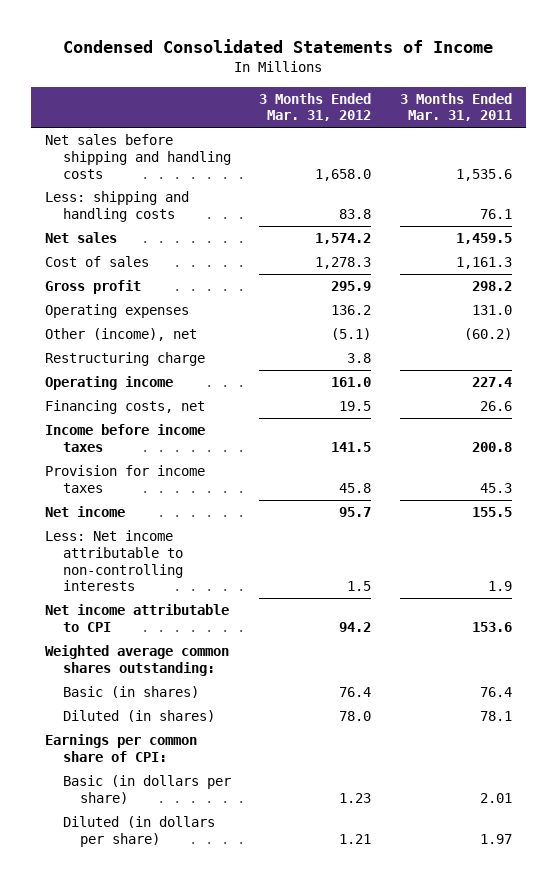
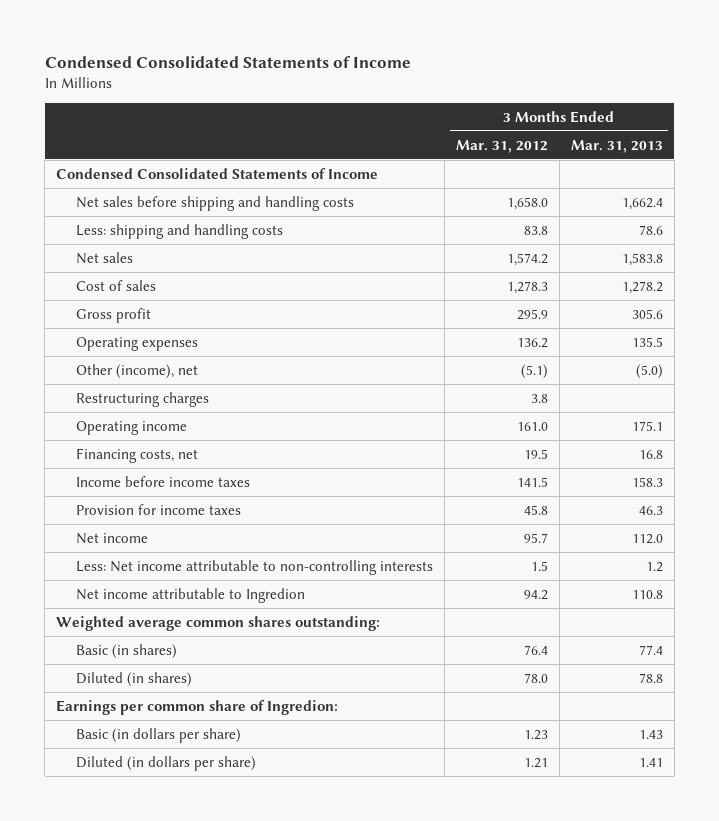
[399,92,512,122] 3 Months Ended Mar. 31, 2011 -> none
none -> [570,139,663,153] Mar. 31, 2013
none -> [55,167,378,179] Condensed Consolidated Statements of Income
[45,352,206,367] Restructuring charge -> none
none -> [76,391,210,407] Restructuring charges
[45,604,230,632] Net income attributable to CPI -> [76,587,306,603] Net income attributable to Ingredion
[45,734,198,762] Earnings per common share of CPI: -> [55,699,338,715] Earnings per common share of Ingredion:

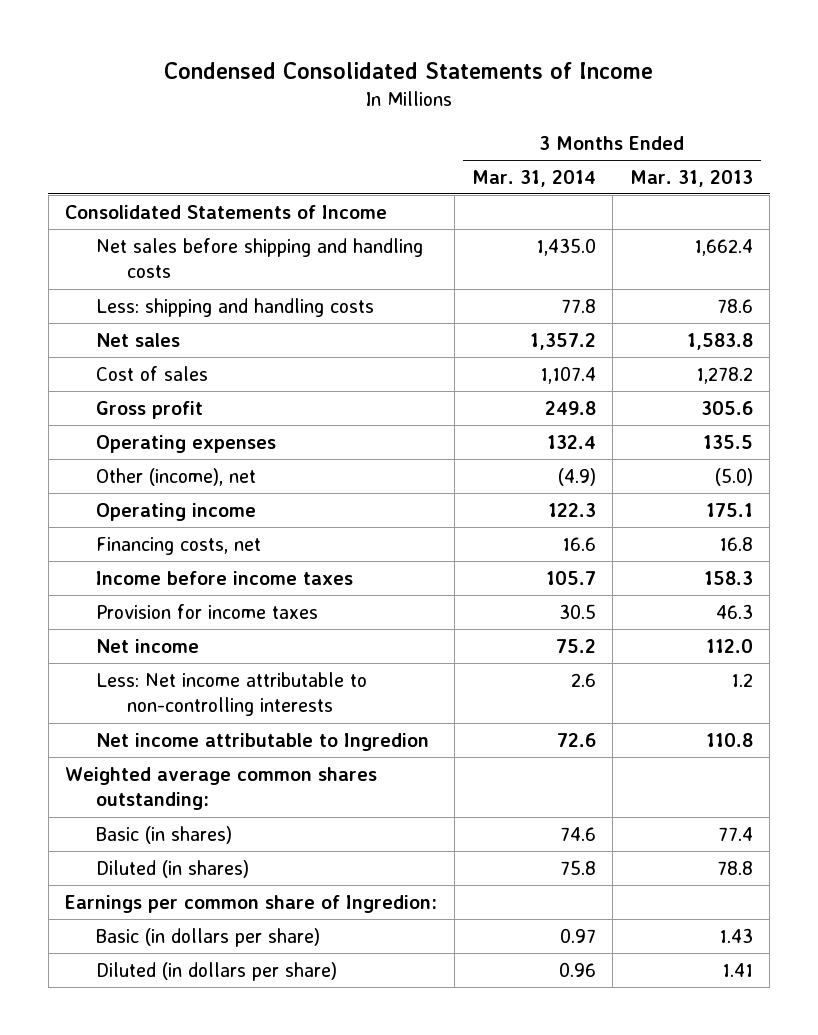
[456,139,549,153] Mar. 31, 2012 -> none
none -> [471,169,596,187] Mar. 31, 2014
[55,167,378,179] Condensed Consolidated Statements of Income -> [65,204,388,219] Consolidated Statements of Income
[76,391,210,407] Restructuring charges -> none

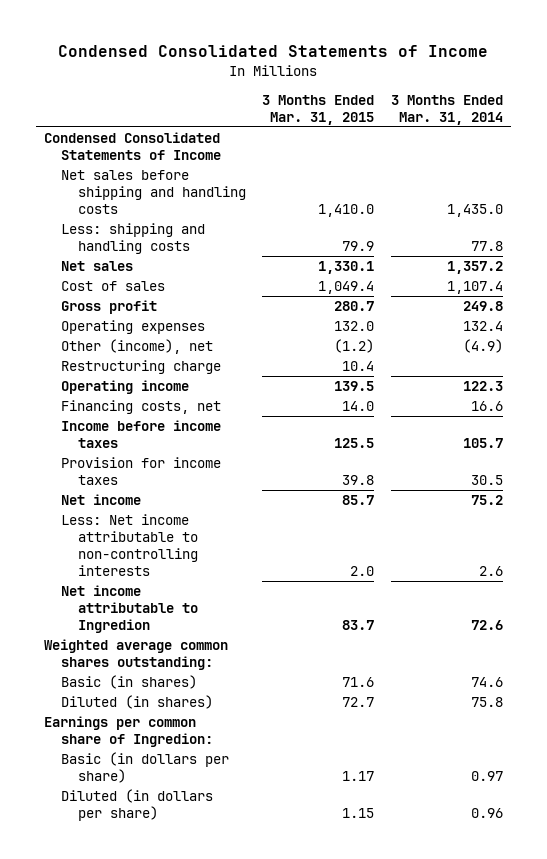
[629,169,753,187] Mar. 31, 2013 -> none
none -> [262,94,375,125] 3 Months Ended Mar. 31, 2015
[65,204,388,219] Consolidated Statements of Income -> [43,132,221,161] Condensed Consolidated Statements of Income
none -> [60,360,221,375] Restructuring charge

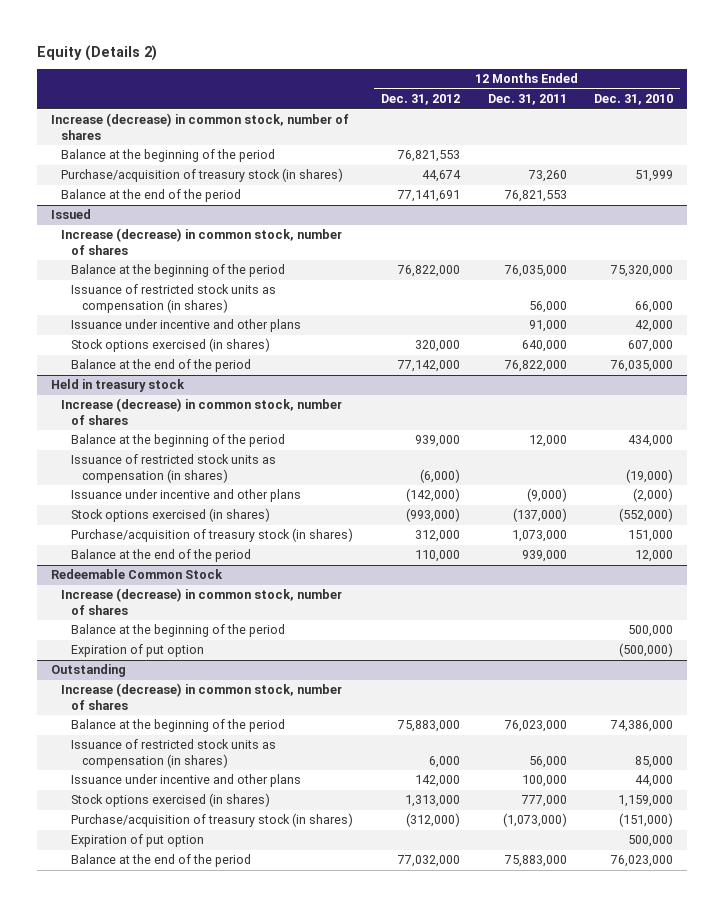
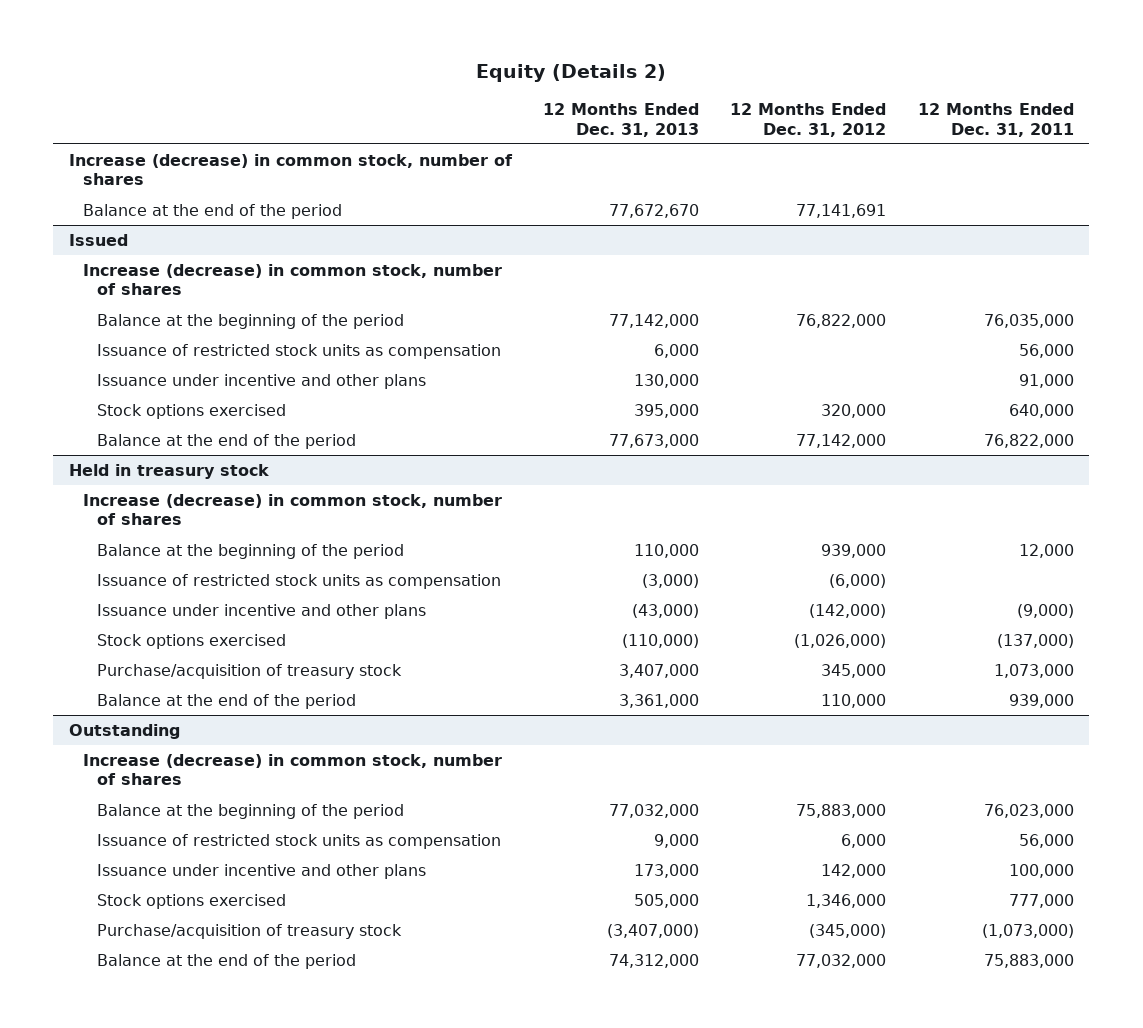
[594,94,674,106] Dec. 31, 2010 -> none
none -> [543,102,700,137] 12 Months Ended Dec. 31, 2013
[61,168,344,183] Purchase/acquisition of treasury stock (in shares) -> none
[61,189,242,203] Balance at the end of the period -> none
[61,149,276,163] Balance at the beginning of the period -> [83,203,343,219] Balance at the end of the period
[396,150,460,163] 76,821,553 -> [796,203,887,218] 77,141,691
[71,284,277,313] Issuance of restricted stock units as compensation (in shares) -> [97,343,502,359] Issuance of restricted stock units as compensation
[71,338,271,353] Stock options exercised (in shares) -> [97,403,287,419] Stock options exercised
[71,454,277,483] Issuance of restricted stock units as compensation (in shares) -> [97,573,502,589] Issuance of restricted stock units as compensation
[71,508,271,523] Stock options exercised (in shares) -> [97,633,287,649] Stock options exercised
[405,508,460,523] (993,000) -> [794,633,887,648] (1,026,000)
[71,528,354,543] Purchase/acquisition of treasury stock (in shares) -> [97,663,403,679] Purchase/acquisition of treasury stock
[414,530,460,543] 312,000 -> [821,663,887,678] 345,000
[50,569,223,580] Redeemable Common Stock -> none
[61,588,343,615] Increase (decrease) in common stock, number of shares -> none
[71,624,286,638] Balance at the beginning of the period -> none
[71,644,205,658] Expiration of put option -> none
[71,739,277,768] Issuance of restricted stock units as compensation (in shares) -> [97,833,502,849] Issuance of restricted stock units as compensation
[71,834,205,848] Expiration of put option -> none
[71,793,271,808] Stock options exercised (in shares) -> [97,893,287,909] Stock options exercised
[404,795,460,808] 1,313,000 -> [806,893,887,908] 1,346,000
[71,813,354,828] Purchase/acquisition of treasury stock (in shares) -> [97,923,403,939] Purchase/acquisition of treasury stock
[405,813,460,828] (312,000) -> [809,923,887,938] (345,000)

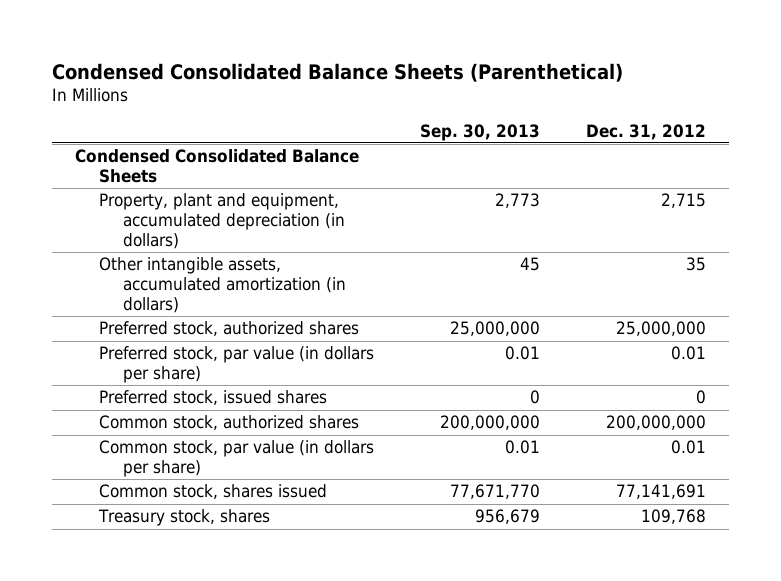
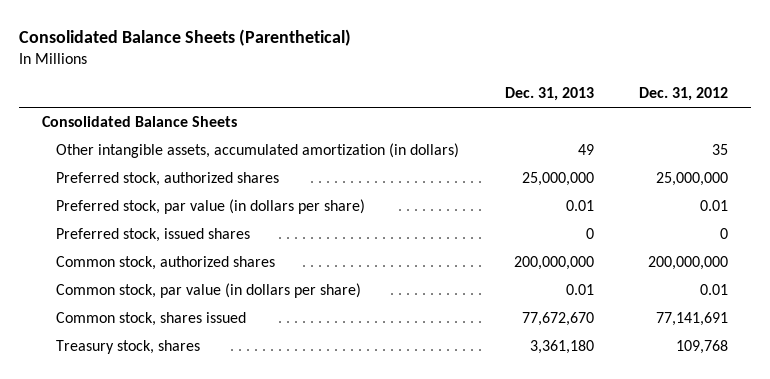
[52,62,624,82] Condensed Consolidated Balance Sheets (Parenthetical) -> [19,28,352,46] Consolidated Balance Sheets (Parenthetical)
[419,123,540,141] Sep. 30, 2013 -> none
none -> [504,87,594,102] Dec. 31, 2013
[99,193,345,249] Property, plant and equipment, accumulated depreciation (in dollars) -> none
[75,149,360,184] Condensed Consolidated Balance Sheets -> [41,116,237,128] Consolidated Balance Sheets

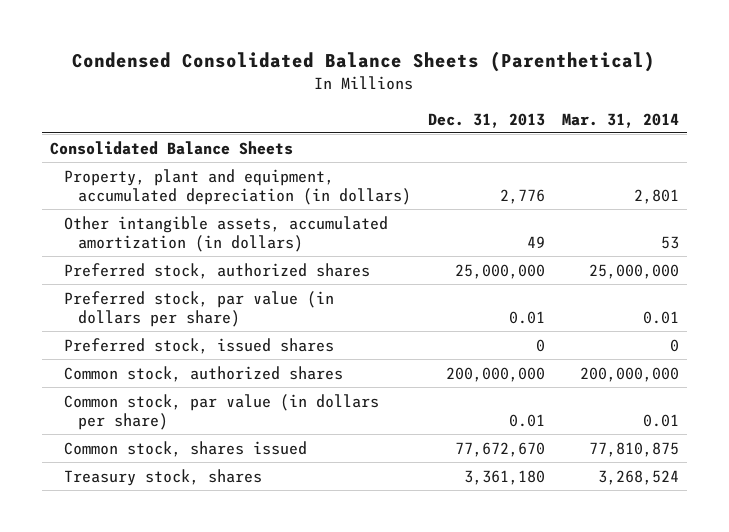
[19,28,352,46] Consolidated Balance Sheets (Parenthetical) -> [72,51,656,73] Condensed Consolidated Balance Sheets (Parenthetical)
[639,87,729,102] Dec. 31, 2012 -> none
none -> [561,112,679,128] Mar. 31, 2014
none -> [64,168,412,206] Property, plant and equipment, accumulated depreciation (in dollars)

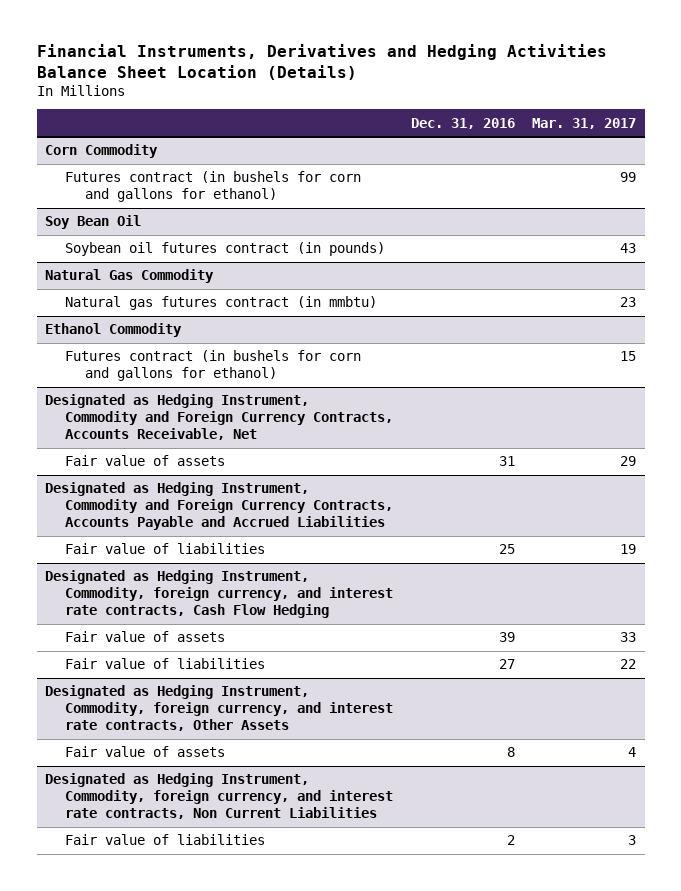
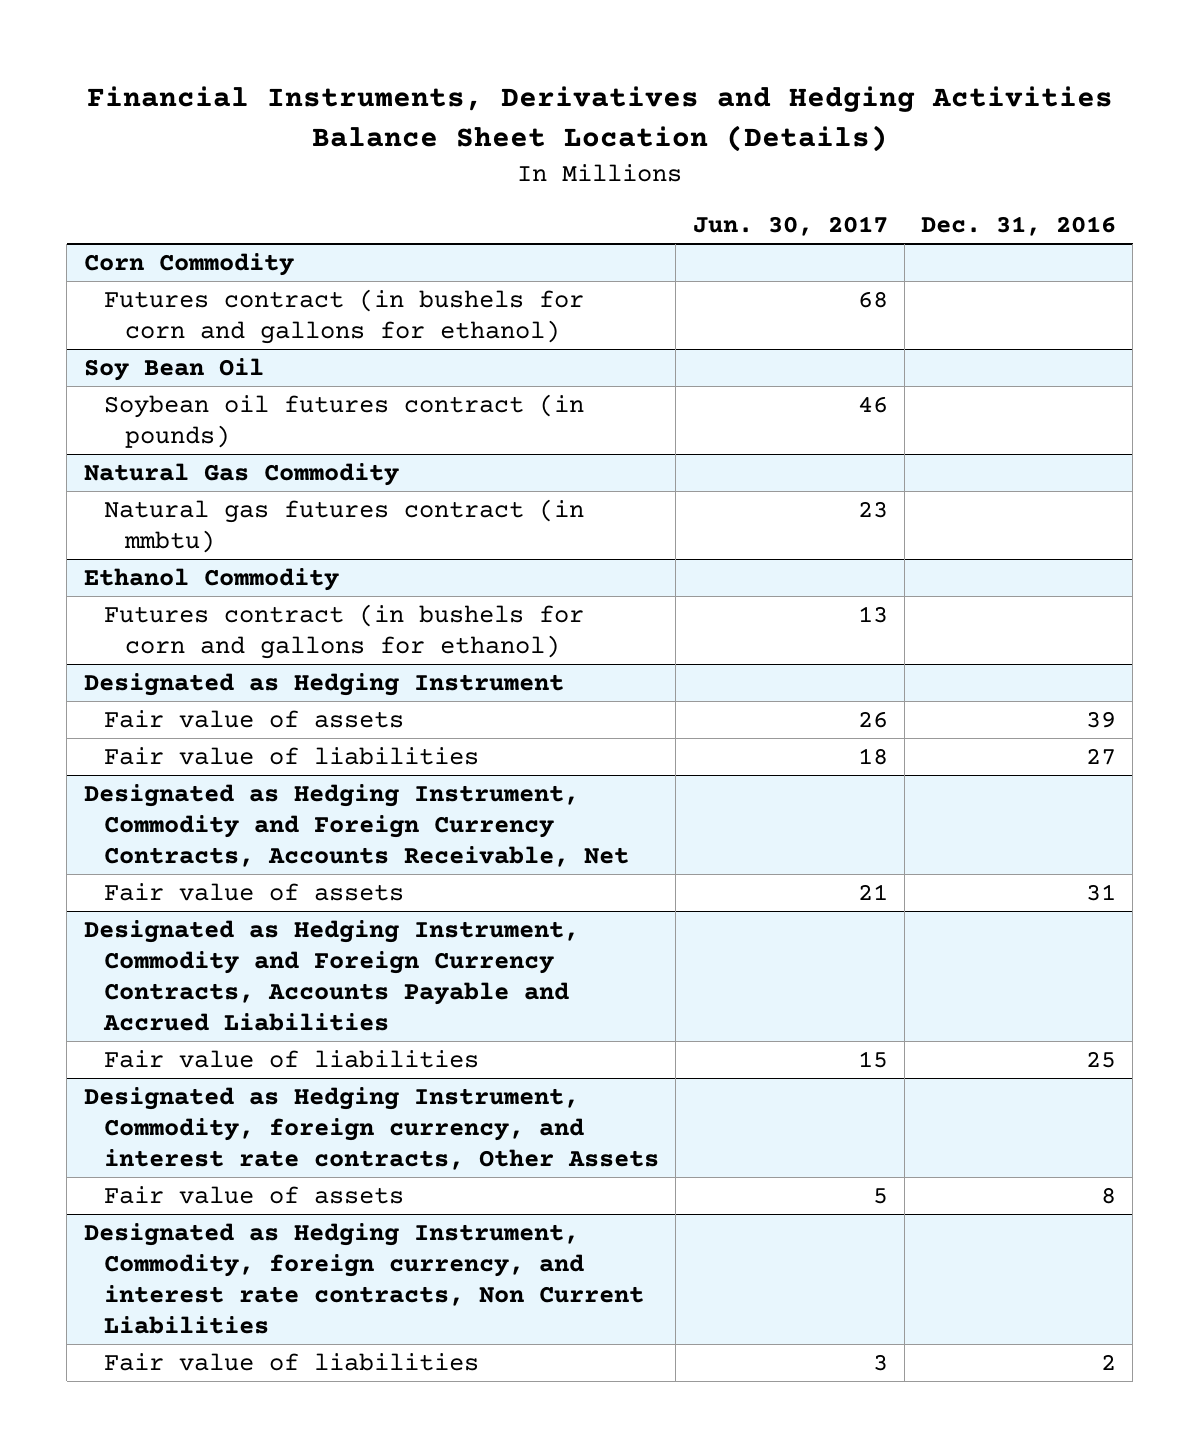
[532,117,637,129] Mar. 31, 2017 -> none
none -> [692,215,888,236] Jun. 30, 2017
none -> [83,672,564,696] Designated as Hedging Instrument
none -> [104,709,405,728] Fair value of assets
none -> [104,746,480,765] Fair value of liabilities
[45,570,394,618] Designated as Hedging Instrument, Commodity, foreign currency, and interest rate contracts, Cash Flow Hedging -> none
[65,631,226,643] Fair value of assets -> none
[65,658,266,670] Fair value of liabilities -> none

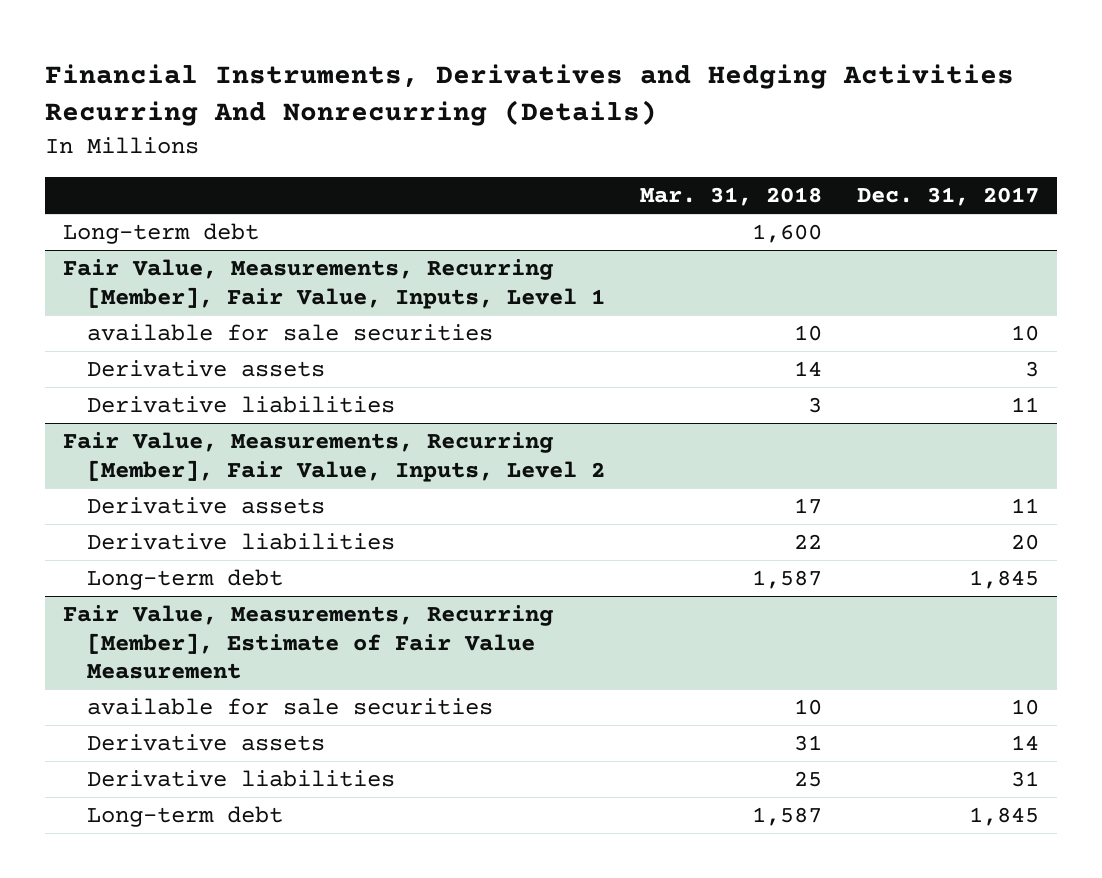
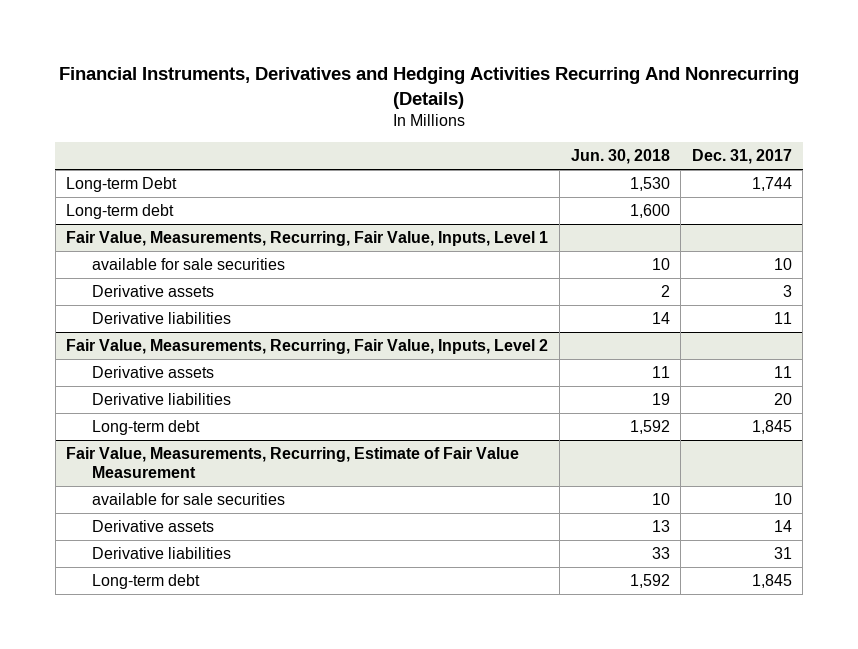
[640,187,823,207] Mar. 31, 2018 -> none
none -> [570,149,670,165] Jun. 30, 2018
none -> [66,176,178,192] Long-term Debt
[62,259,606,309] Fair Value, Measurements, Recurring [Member], Fair Value, Inputs, Level 1 -> [66,230,549,246] Fair Value, Measurements, Recurring, Fair Value, Inputs, Level 1
[62,432,606,482] Fair Value, Measurements, Recurring [Member], Fair Value, Inputs, Level 2 -> [66,338,549,354] Fair Value, Measurements, Recurring, Fair Value, Inputs, Level 2
[62,605,553,680] Fair Value, Measurements, Recurring [Member], Estimate of Fair Value Measurement -> [66,446,520,478] Fair Value, Measurements, Recurring, Estimate of Fair Value Measurement

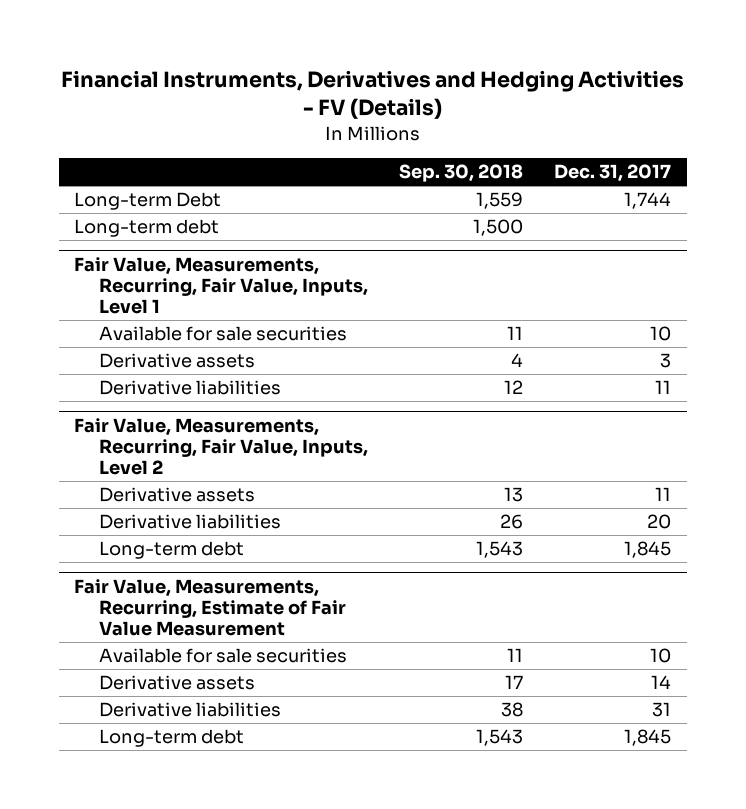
[59,66,800,109] Financial Instruments, Derivatives and Hedging Activities Recurring And Nonrecurring (Details) -> [60,69,684,120] Financial Instruments, Derivatives and Hedging Activities - FV (Details)
[570,149,670,165] Jun. 30, 2018 -> none
none -> [399,164,524,183] Sep. 30, 2018
[91,257,285,270] available for sale securities -> [98,326,347,342] Available for sale securities
[91,492,285,505] available for sale securities -> [98,648,347,664] Available for sale securities

